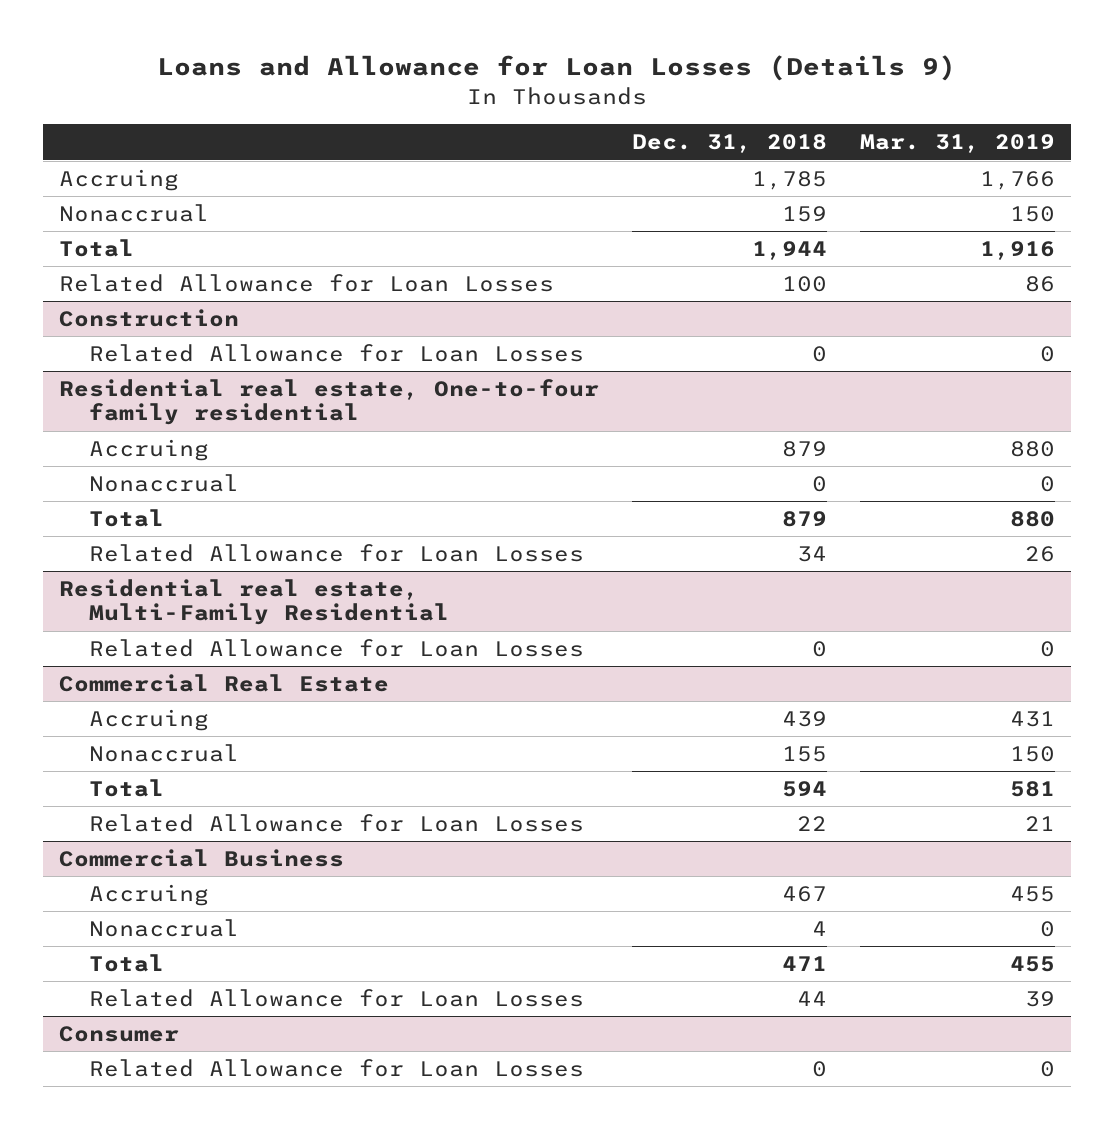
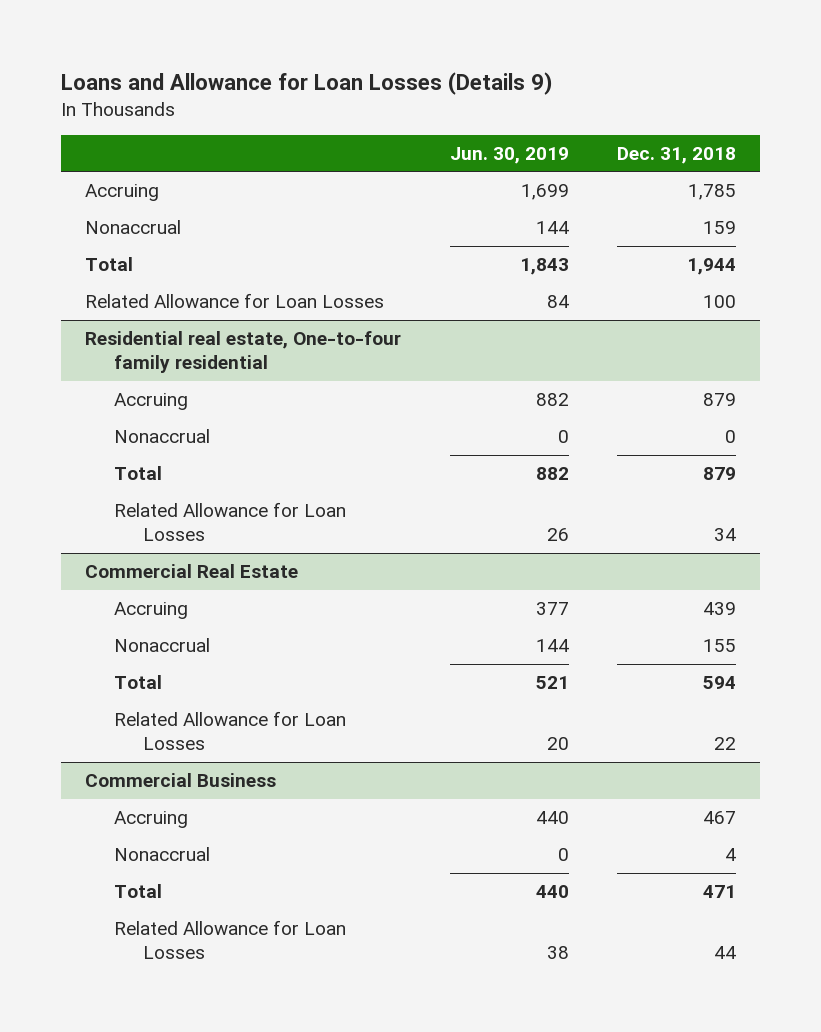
[859,134,1055,154] Mar. 31, 2019 -> none
none -> [449,146,569,164] Jun. 30, 2019
[59,308,240,327] Construction -> none
[88,343,584,362] Related Allowance for Loan Losses -> none
[59,578,449,626] Residential real estate, Multi-Family Residential -> none
[88,638,584,657] Related Allowance for Loan Losses -> none
[59,1025,180,1042] Consumer -> none
[88,1058,584,1077] Related Allowance for Loan Losses -> none

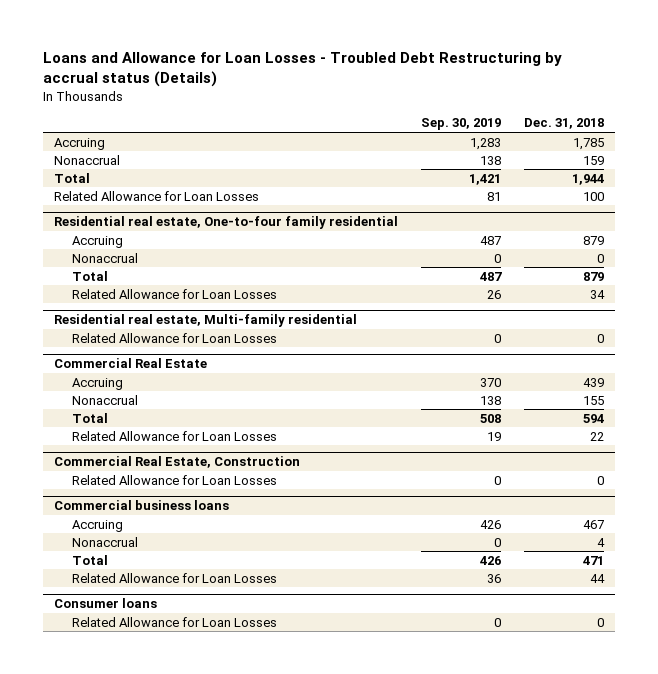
[60,72,553,96] Loans and Allowance for Loan Losses (Details 9) -> [42,51,562,88] Loans and Allowance for Loan Losses - Troubled Debt Restructuring by accrual status (Details)
[449,146,569,164] Jun. 30, 2019 -> none
none -> [421,118,502,131] Sep. 30, 2019
none -> [54,314,358,328] Residential real estate, Multi-family residential
none -> [72,332,278,343] Related Allowance for Loan Losses
none -> [54,456,301,469] Commercial Real Estate, Construction
none -> [72,474,278,485] Related Allowance for Loan Losses
[85,773,277,788] Commercial Business -> [54,500,230,511] Commercial business loans
none -> [54,598,158,609] Consumer loans
none -> [72,616,278,627] Related Allowance for Loan Losses

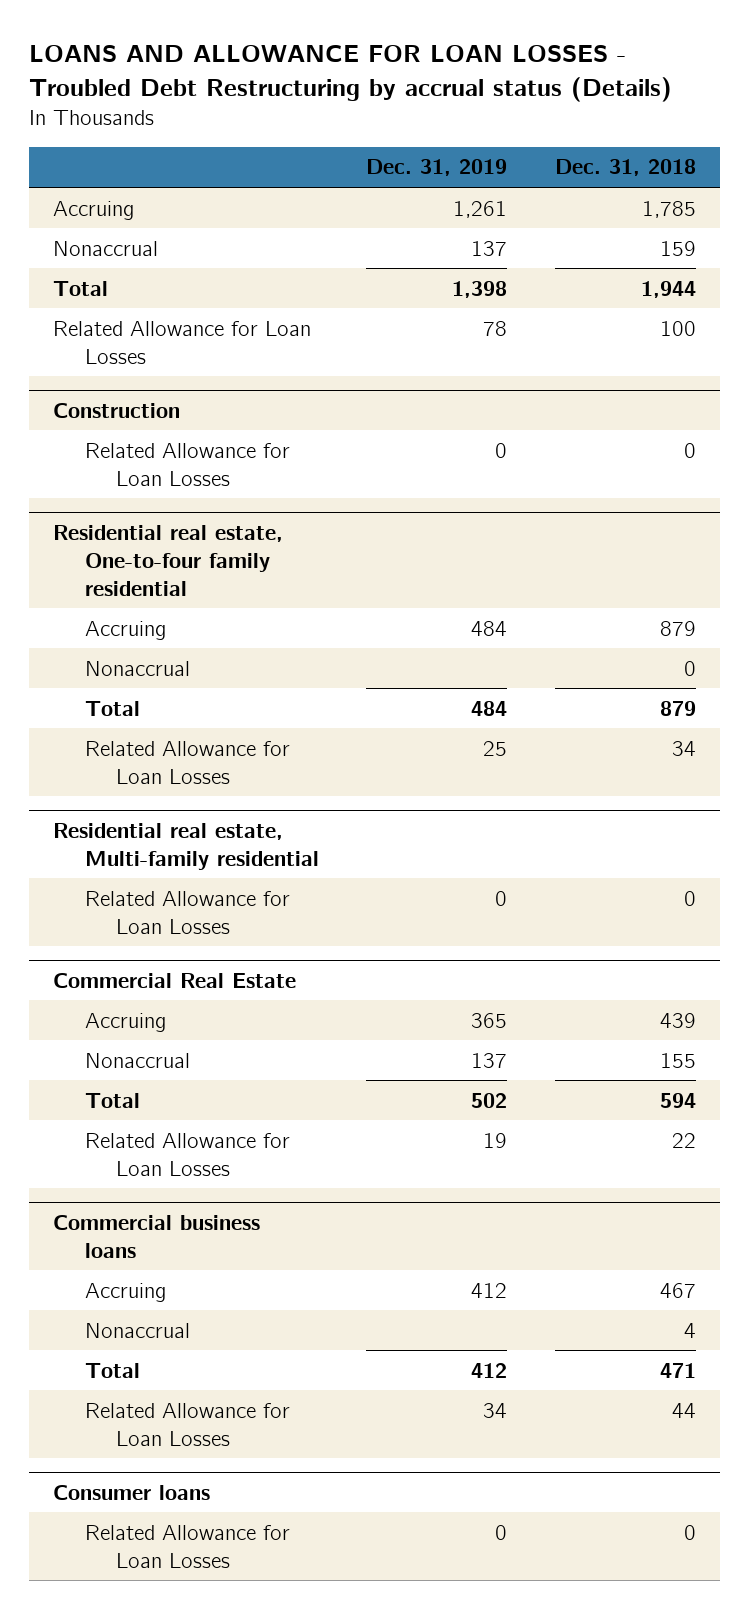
[42,51,562,88] Loans and Allowance for Loan Losses - Troubled Debt Restructuring by accrual status (Details) -> [28,45,672,102] LOANS AND ALLOWANCE FOR LOAN LOSSES - Troubled Debt Restructuring by accrual status (Details)
[421,118,502,131] Sep. 30, 2019 -> none
none -> [366,159,508,177] Dec. 31, 2019
none -> [52,402,180,418] Construction
none -> [84,442,290,486] Related Allowance for Loan Losses
[54,456,301,469] Commercial Real Estate, Construction -> none
[72,474,278,485] Related Allowance for Loan Losses -> none

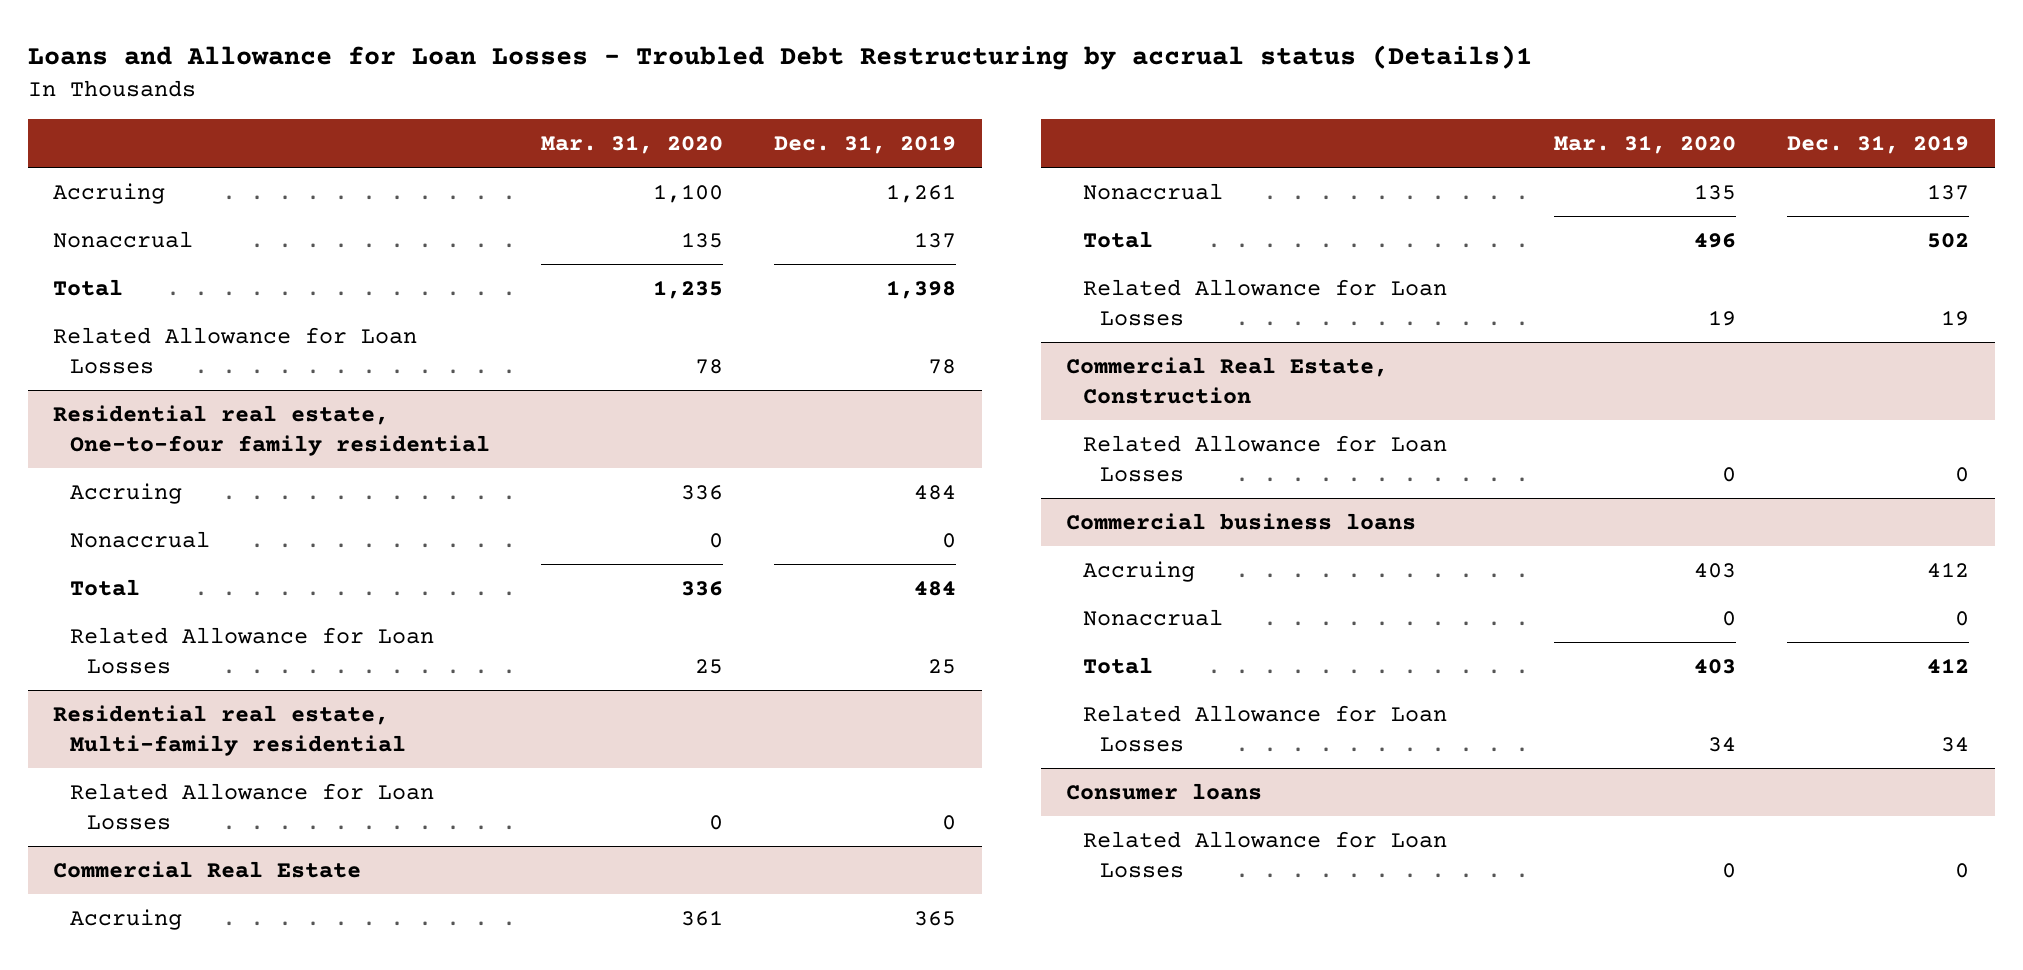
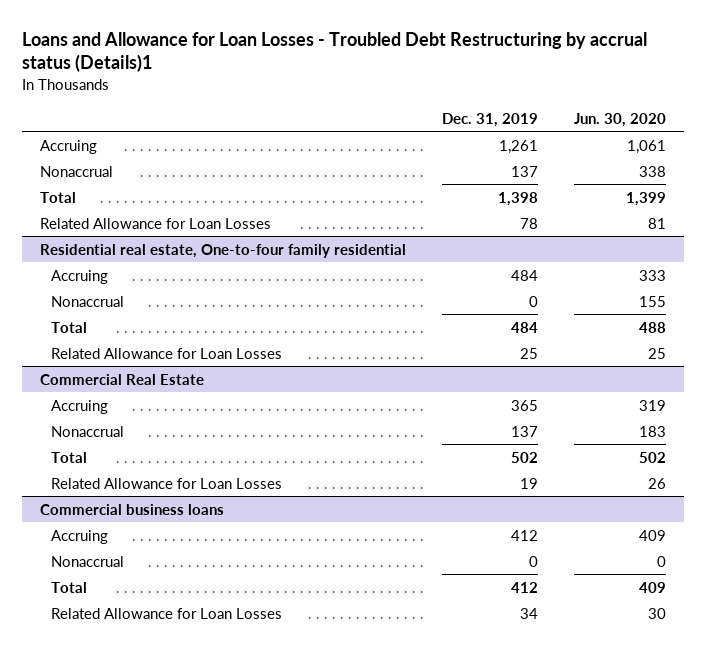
[541,134,724,154] Mar. 31, 2020 -> none
none -> [573,112,666,127] Jun. 30, 2020
[53,704,407,756] Residential real estate, Multi-family residential -> none
[70,782,435,830] Related Allowance for Loan Losses -> none
[1066,356,1389,404] Commercial Real Estate, Construction -> none
[1083,434,1448,482] Related Allowance for Loan Losses -> none
[1066,782,1263,800] Consumer loans -> none
[1083,830,1448,878] Related Allowance for Loan Losses -> none

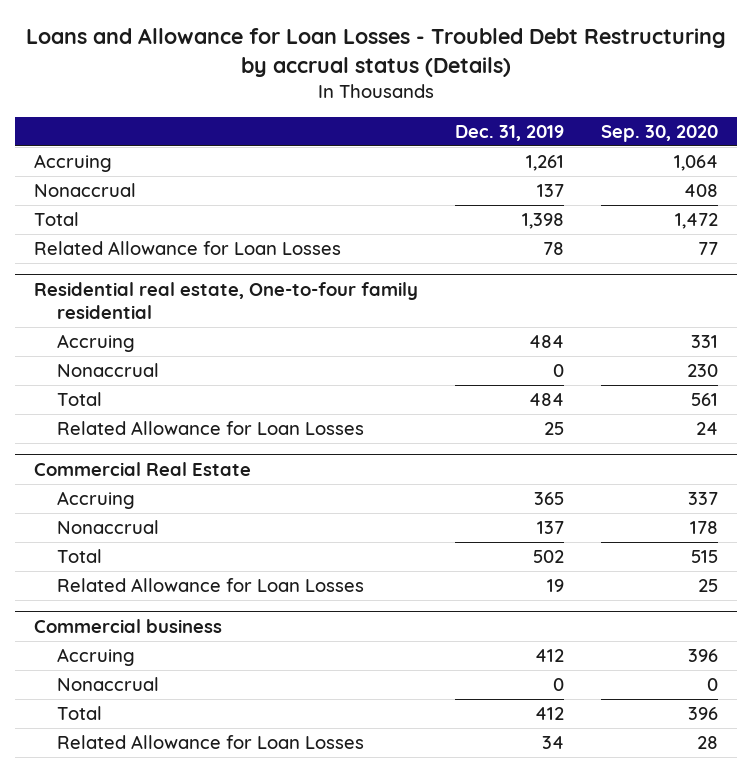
[21,31,647,73] Loans and Allowance for Loan Losses - Troubled Debt Restructuring by accrual status (Details)1 -> [26,28,727,78] Loans and Allowance for Loan Losses - Troubled Debt Restructuring by accrual status (Details)
[573,112,666,127] Jun. 30, 2020 -> none
none -> [601,124,719,142] Sep. 30, 2020
[39,503,224,515] Commercial business loans -> [33,618,222,633] Commercial business

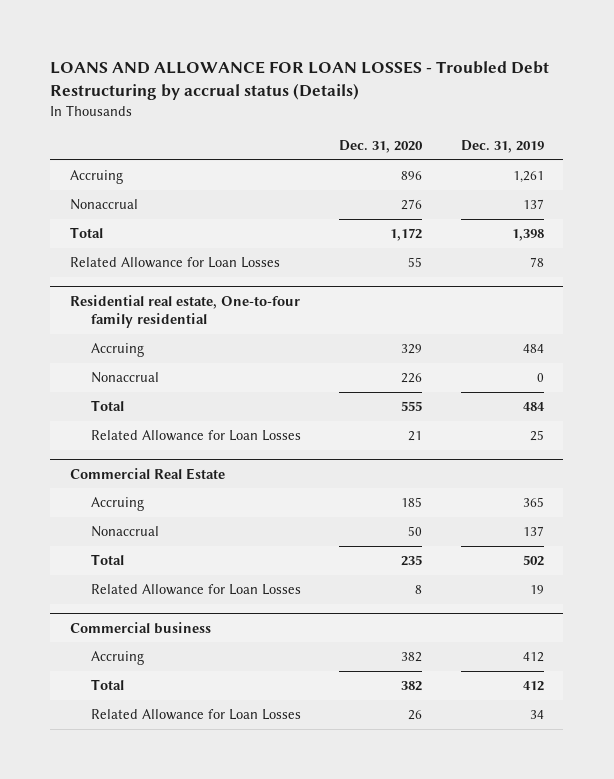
[26,28,727,78] Loans and Allowance for Loan Losses - Troubled Debt Restructuring by accrual status (Details) -> [50,61,550,100] LOANS AND ALLOWANCE FOR LOAN LOSSES - Troubled Debt Restructuring by accrual status (Details)
[601,124,719,142] Sep. 30, 2020 -> none
none -> [339,139,424,153] Dec. 31, 2020
[57,677,160,692] Nonaccrual -> none

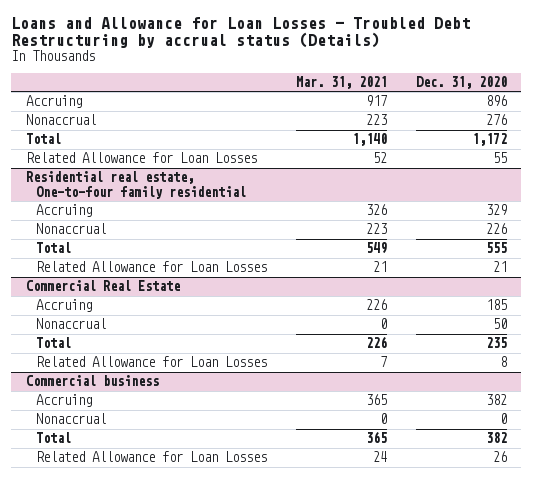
[50,61,550,100] LOANS AND ALLOWANCE FOR LOAN LOSSES - Troubled Debt Restructuring by accrual status (Details) -> [11,16,471,49] Loans and Allowance for Loan Losses - Troubled Debt Restructuring by accrual status (Details)
[460,139,544,153] Dec. 31, 2019 -> none
none -> [295,76,387,90] Mar. 31, 2021
none -> [35,413,106,425] Nonaccrual

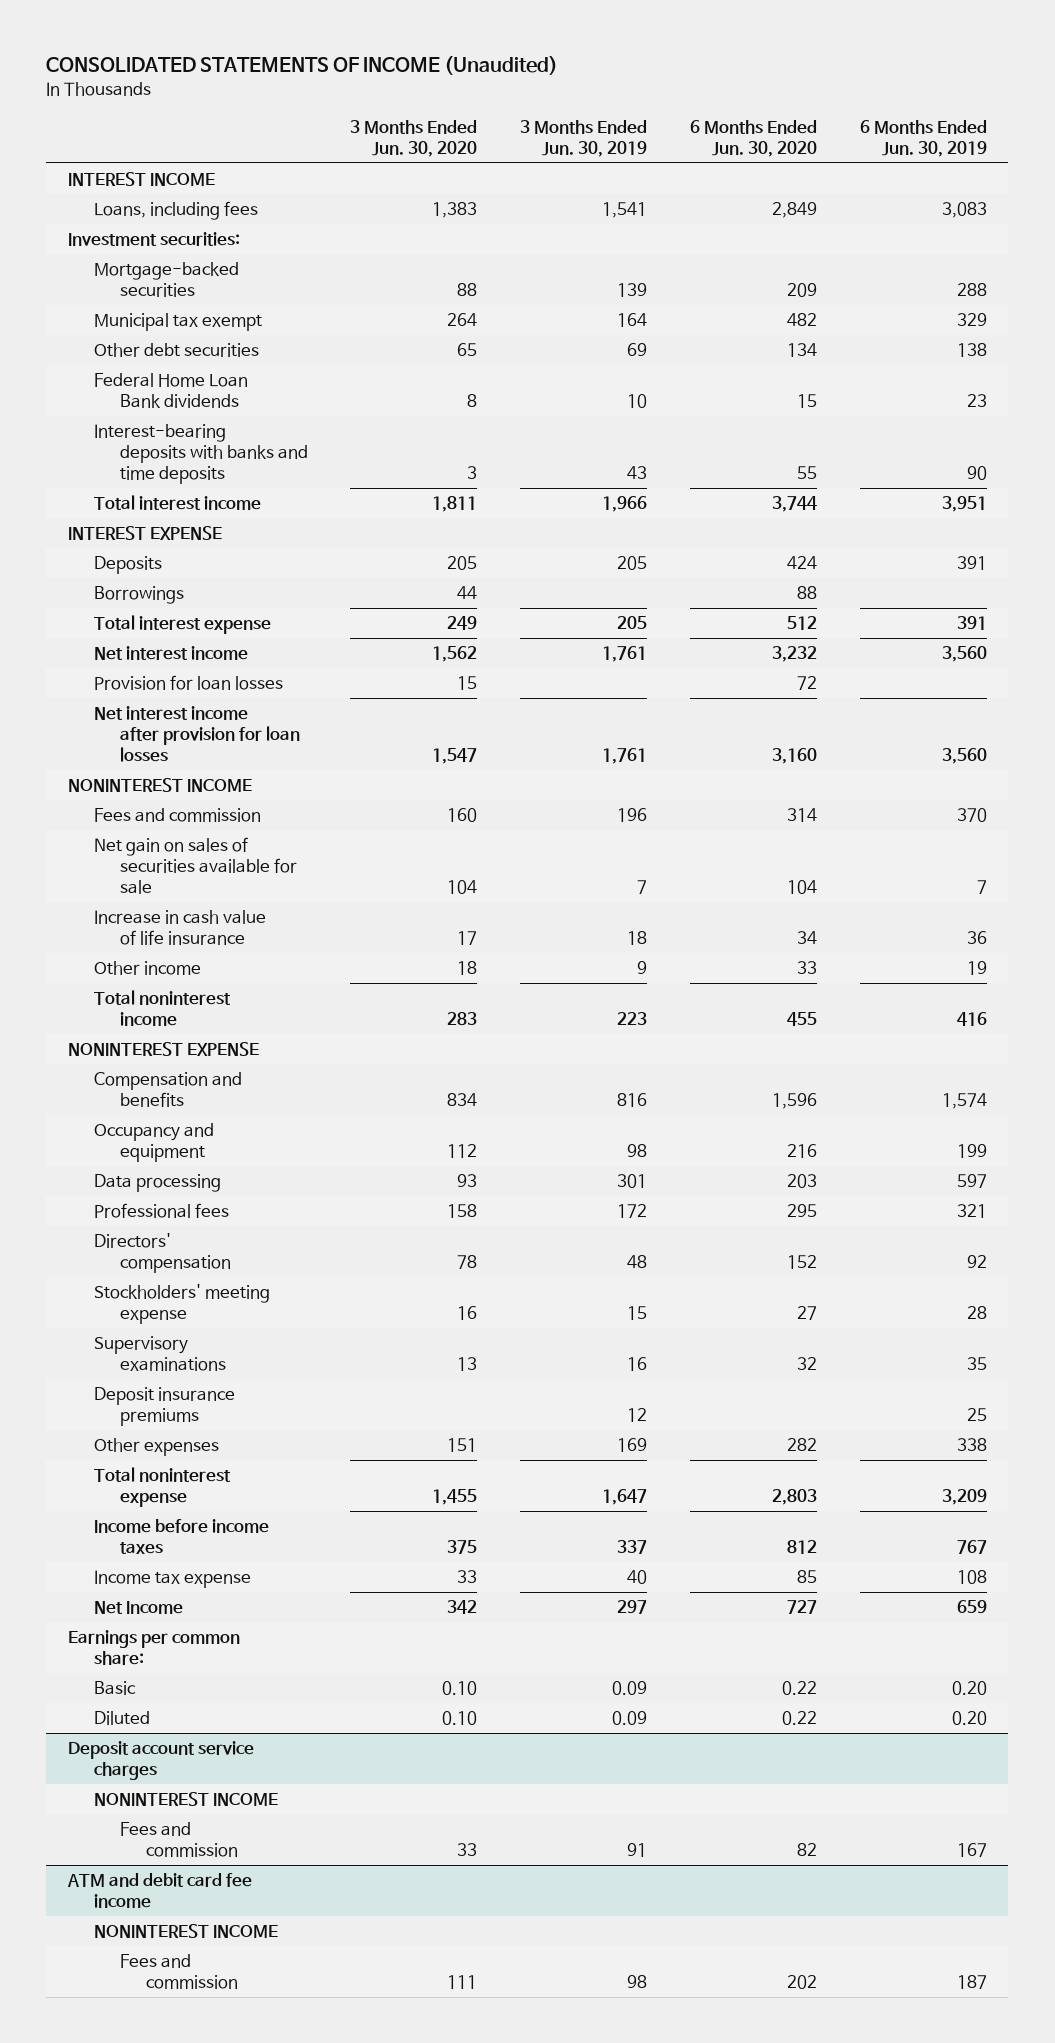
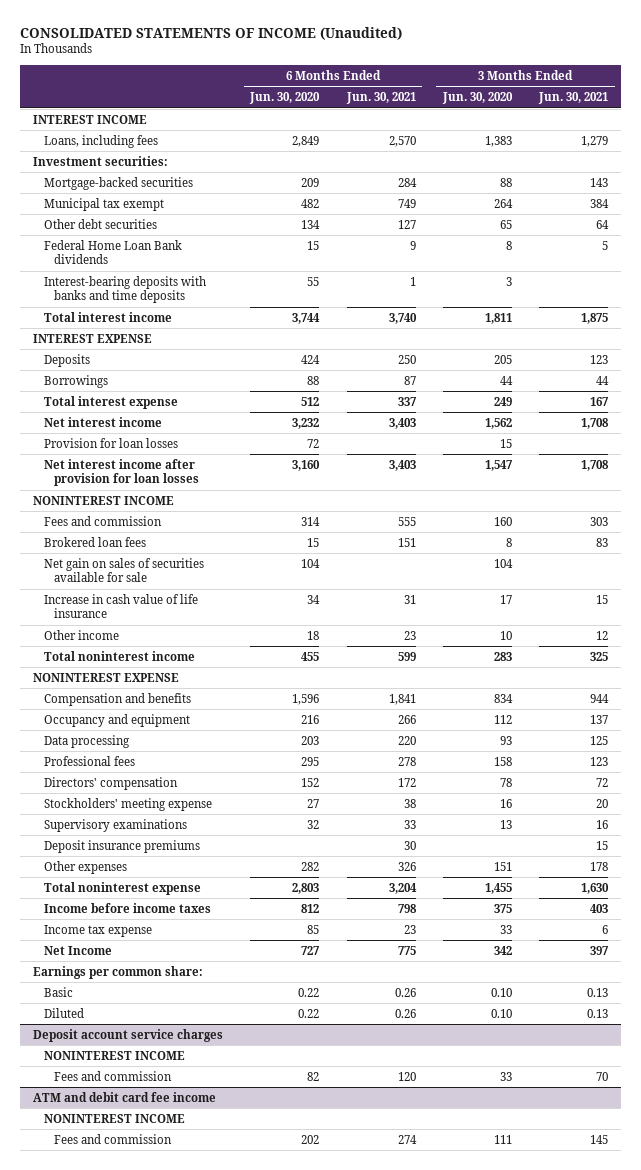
[520,119,648,157] 3 Months Ended Jun. 30, 2019 -> none
[859,119,987,157] 6 Months Ended Jun. 30, 2019 -> none
none -> [345,92,416,105] Jun. 30, 2021
none -> [537,92,608,105] Jun. 30, 2021
none -> [43,536,146,547] Brokered loan fees
[457,960,478,975] 18 -> [499,630,512,640] 10
[796,960,817,974] 33 -> [307,630,320,640] 18

